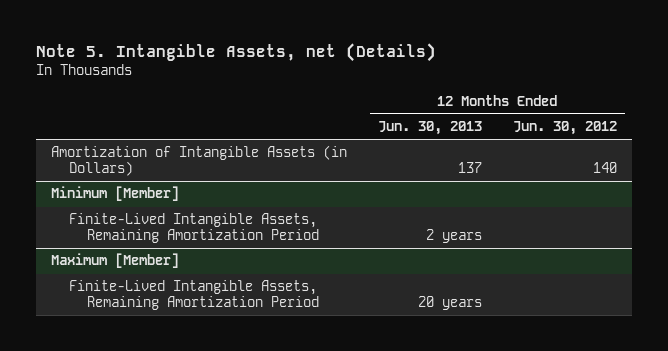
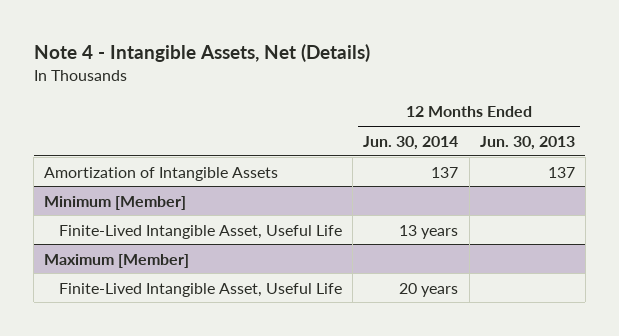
[36,42,437,62] Note 5. Intangible Assets, net (Details) -> [33,43,370,62] Note 4 - Intangible Assets, Net (Details)
[512,121,617,136] Jun. 30, 2012 -> none
none -> [363,135,459,150] Jun. 30, 2014
[51,145,348,177] Amortization of Intangible Assets (in Dollars) -> [44,166,279,181] Amortization of Intangible Assets
[69,213,320,244] Finite-Lived Intangible Assets, Remaining Amortization Period -> none
none -> [59,224,343,239] Finite-Lived Intangible Asset, Useful Life
[69,280,320,311] Finite-Lived Intangible Assets, Remaining Amortization Period -> none
none -> [59,282,343,297] Finite-Lived Intangible Asset, Useful Life

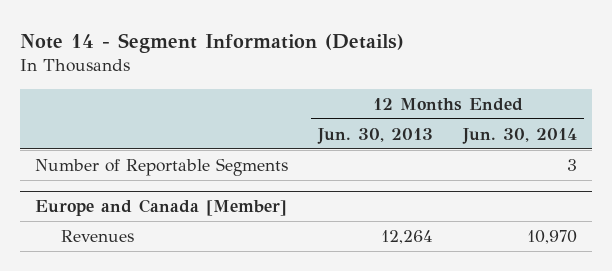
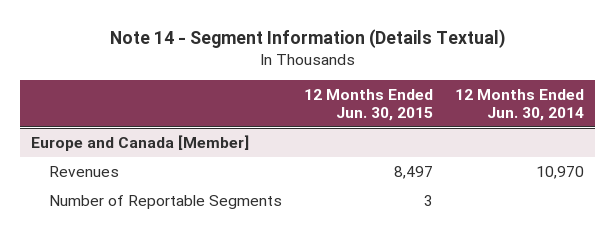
[20,32,405,53] Note 14 - Segment Information (Details) -> [109,28,506,48] Note 14 - Segment Information (Details Textual)
[317,127,434,144] Jun. 30, 2013 -> none
none -> [304,88,434,122] 12 Months Ended Jun. 30, 2015
[35,158,289,177] Number of Reportable Segments -> none
none -> [49,194,283,209] Number of Reportable Segments

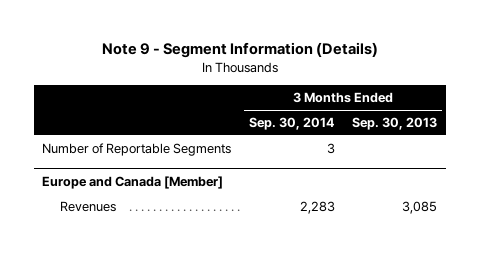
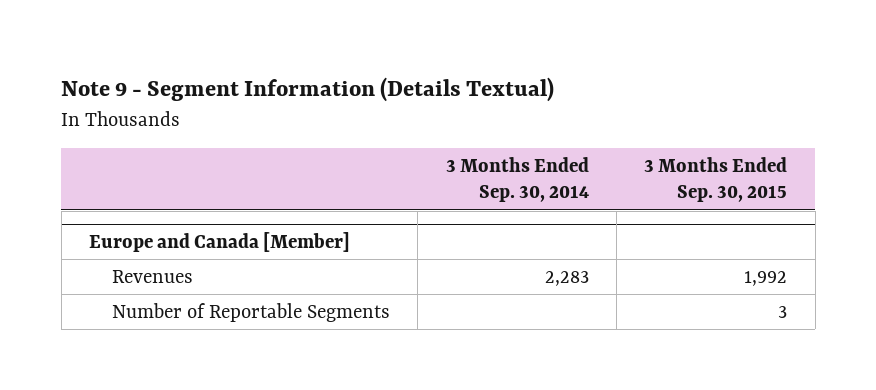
[101,42,378,59] Note 9 - Segment Information (Details) -> [61,76,555,102] Note 9 - Segment Information (Details Textual)
[352,117,438,131] Sep. 30, 2013 -> none
none -> [644,156,788,203] 3 Months Ended Sep. 30, 2015
[42,143,232,157] Number of Reportable Segments -> none
none -> [111,302,390,322] Number of Reportable Segments

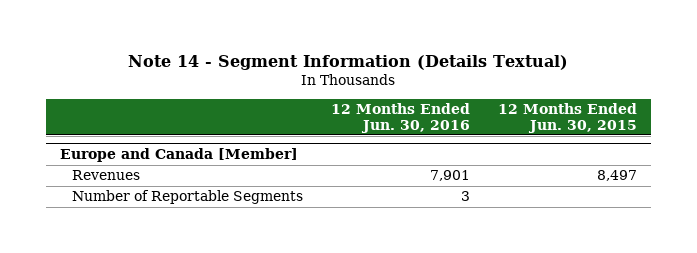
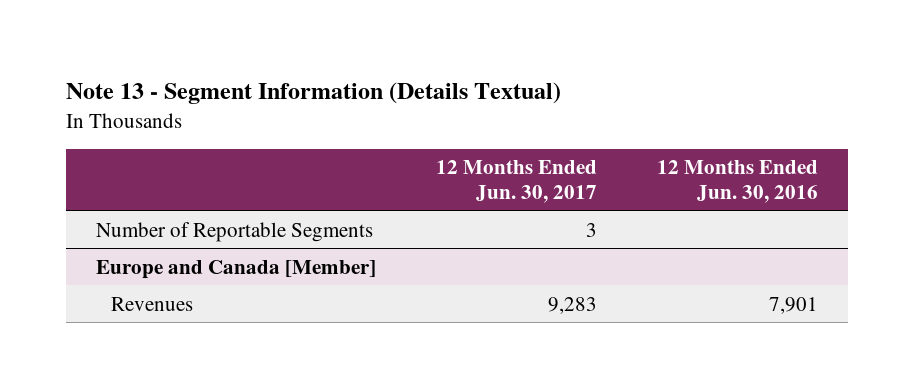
[128,54,569,70] Note 14 - Segment Information (Details Textual) -> [66,82,562,105] Note 13 - Segment Information (Details Textual)
[498,102,638,133] 12 Months Ended Jun. 30, 2015 -> none
none -> [436,160,598,203] 12 Months Ended Jun. 30, 2017
none -> [96,221,374,242] Number of Reportable Segments
[72,190,304,205] Number of Reportable Segments -> none

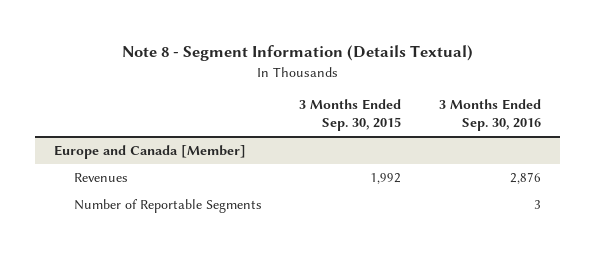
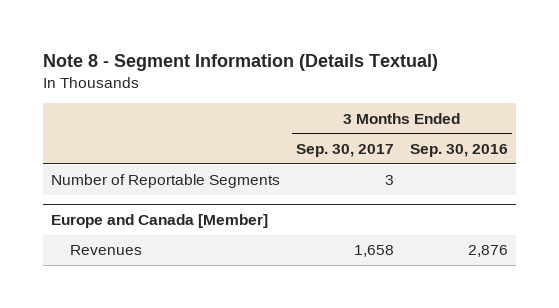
[299,98,402,132] 3 Months Ended Sep. 30, 2015 -> none
none -> [296,143,395,157] Sep. 30, 2017
none -> [50,174,280,189] Number of Reportable Segments
[73,199,262,214] Number of Reportable Segments -> none

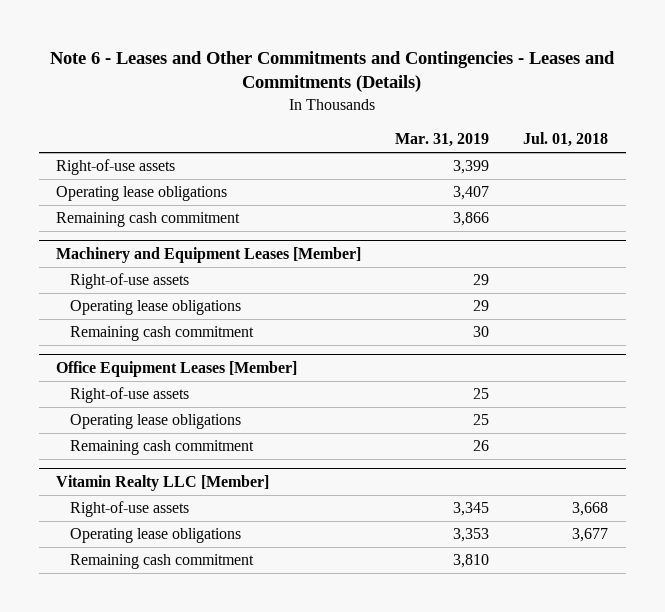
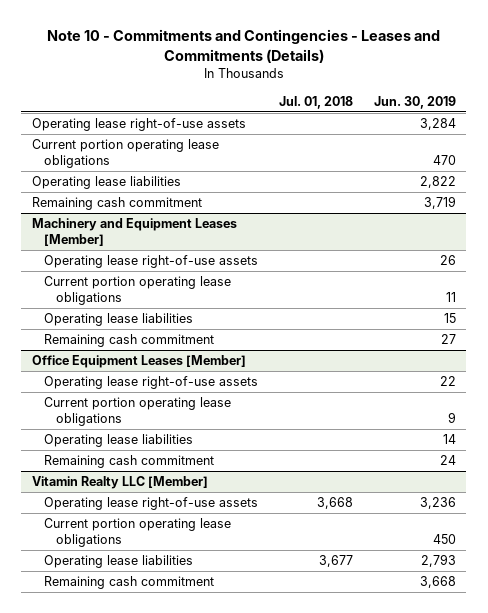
[50,50,616,93] Note 6 - Leases and Other Commitments and Contingencies - Leases and Commitments (Details) -> [46,28,440,63] Note 10 - Commitments and Contingencies - Leases and Commitments (Details)
[395,133,490,148] Mar. 31, 2019 -> none
none -> [373,95,456,109] Jun. 30, 2019
[56,159,176,176] Right-of-use assets -> [31,118,246,132] Operating lease right-of-use assets
none -> [31,139,219,168] Current portion operating lease obligations
[56,186,228,202] Operating lease obligations -> [31,176,181,190] Operating lease liabilities
[69,273,189,290] Right-of-use assets -> [43,255,258,269] Operating lease right-of-use assets
none -> [43,276,231,305] Current portion operating lease obligations
[69,300,241,316] Operating lease obligations -> [43,313,193,327] Operating lease liabilities
[69,387,189,404] Right-of-use assets -> [43,376,258,390] Operating lease right-of-use assets
none -> [43,397,231,426] Current portion operating lease obligations
[69,414,241,430] Operating lease obligations -> [43,434,193,448] Operating lease liabilities
[69,501,189,518] Right-of-use assets -> [43,497,258,511] Operating lease right-of-use assets
none -> [43,518,231,547] Current portion operating lease obligations
[69,528,241,544] Operating lease obligations -> [43,555,193,569] Operating lease liabilities

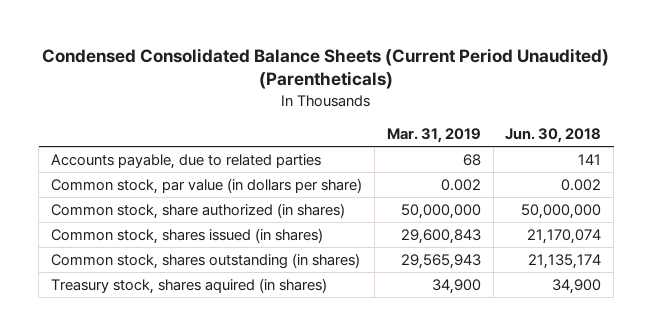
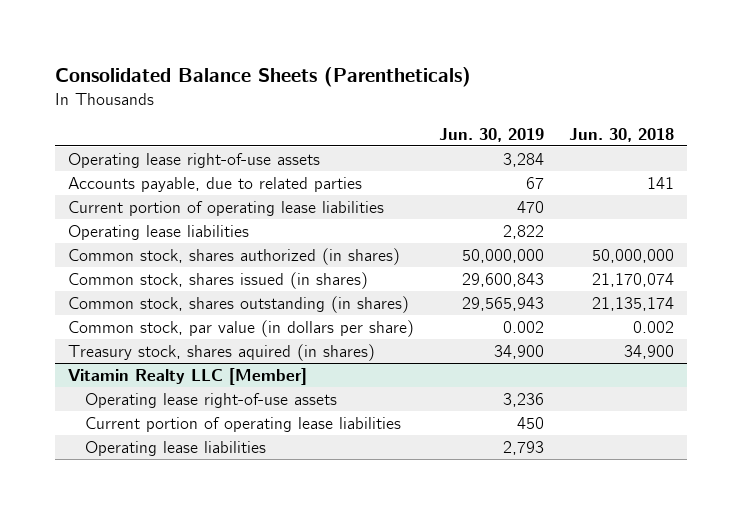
[42,48,610,90] Condensed Consolidated Balance Sheets (Current Period Unaudited) (Parentheticals) -> [55,66,472,87] Consolidated Balance Sheets (Parentheticals)
[386,127,481,143] Mar. 31, 2019 -> none
none -> [439,127,545,142] Jun. 30, 2019
none -> [67,153,320,169] Operating lease right-of-use assets
none -> [67,201,384,217] Current portion of operating lease liabilities
none -> [67,225,249,241] Operating lease liabilities
[50,202,345,219] Common stock, share authorized (in shares) -> [67,248,400,266] Common stock, shares authorized (in shares)
[50,177,362,194] Common stock, par value (in dollars per share) -> [67,320,414,338] Common stock, par value (in dollars per share)
none -> [67,368,307,386] Vitamin Realty LLC [Member]
none -> [85,393,338,409] Operating lease right-of-use assets
none -> [85,417,402,433] Current portion of operating lease liabilities
none -> [85,441,267,457] Operating lease liabilities

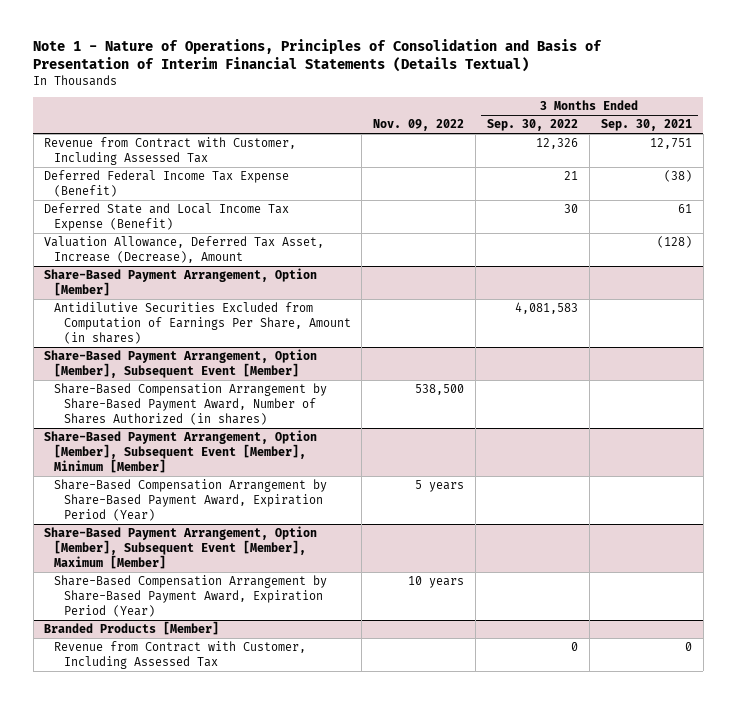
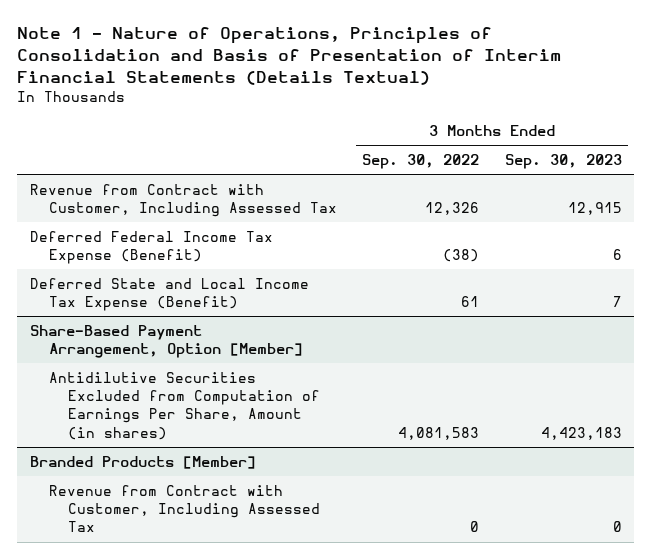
[373,119,465,132] Nov. 09, 2022 -> none
[600,119,692,132] Sep. 30, 2021 -> none
none -> [504,154,622,170] Sep. 30, 2023
[44,236,325,264] Valuation Allowance, Deferred Tax Asset, Increase (Decrease), Amount -> none
[564,171,579,181] 21 -> [443,249,480,263] (38)
[564,204,579,214] 30 -> [461,296,480,308] 61
[44,349,318,379] Share-Based Payment Arrangement, Option [Member], Subsequent Event [Member] -> none
[54,383,328,426] Share-Based Compensation Arrangement by Share-Based Payment Award, Number of Shares Authorized (in shares) -> none
[44,430,318,474] Share-Based Payment Arrangement, Option [Member], Subsequent Event [Member], Minimum [Member] -> none
[54,479,328,522] Share-Based Compensation Arrangement by Share-Based Payment Award, Expiration Period (Year) -> none
[44,526,318,570] Share-Based Payment Arrangement, Option [Member], Subsequent Event [Member], Maximum [Member] -> none
[54,575,328,618] Share-Based Compensation Arrangement by Share-Based Payment Award, Expiration Period (Year) -> none

